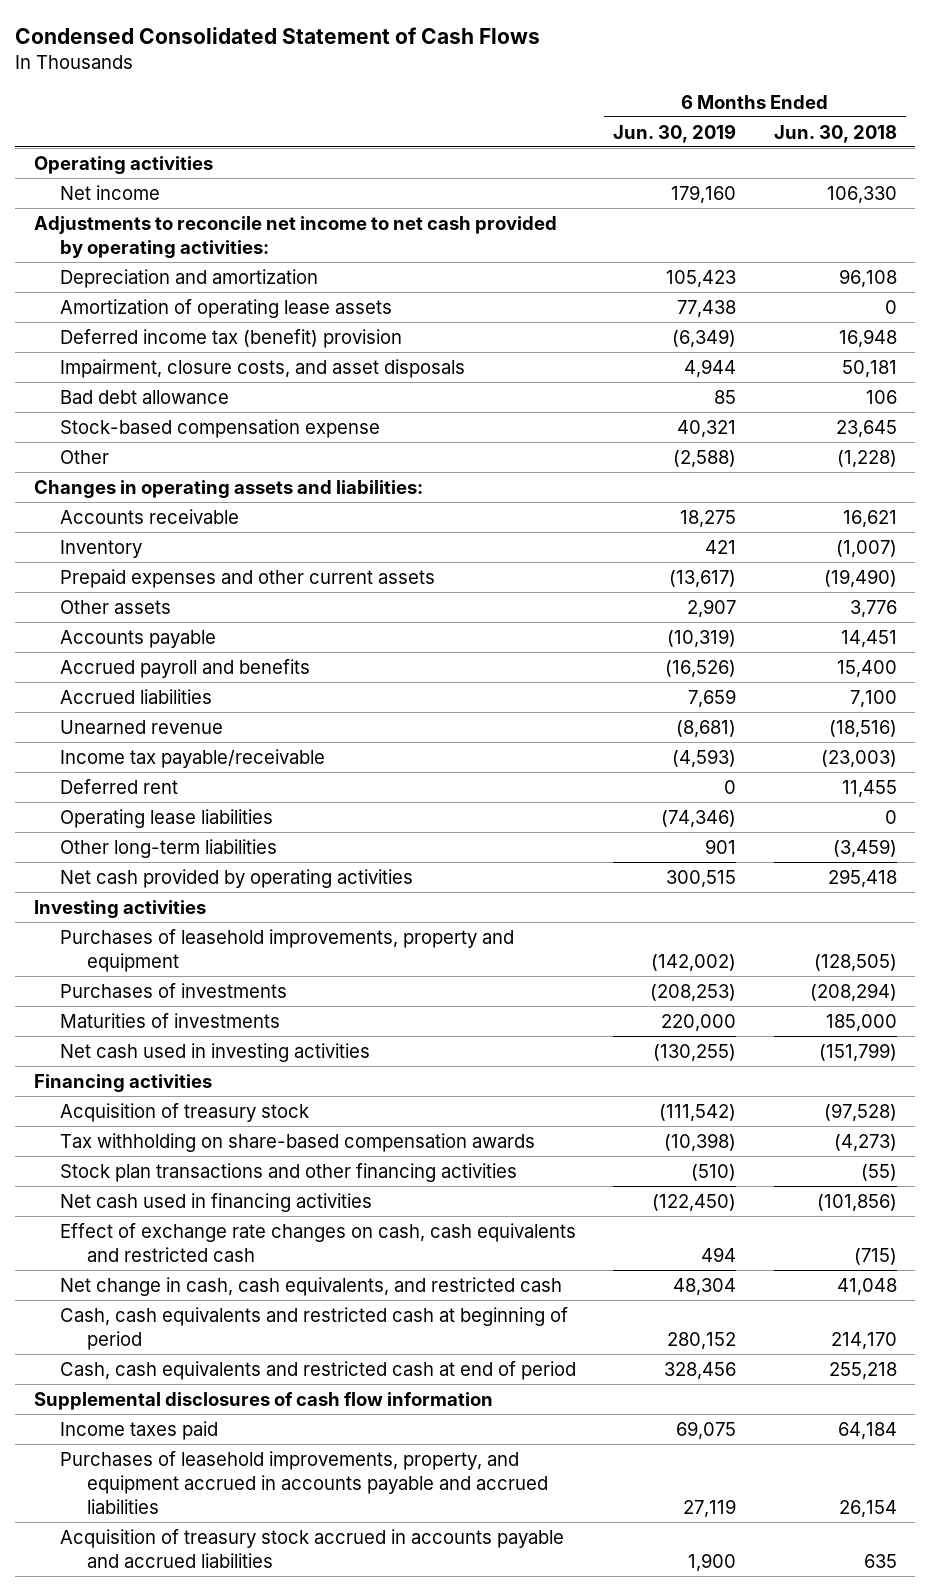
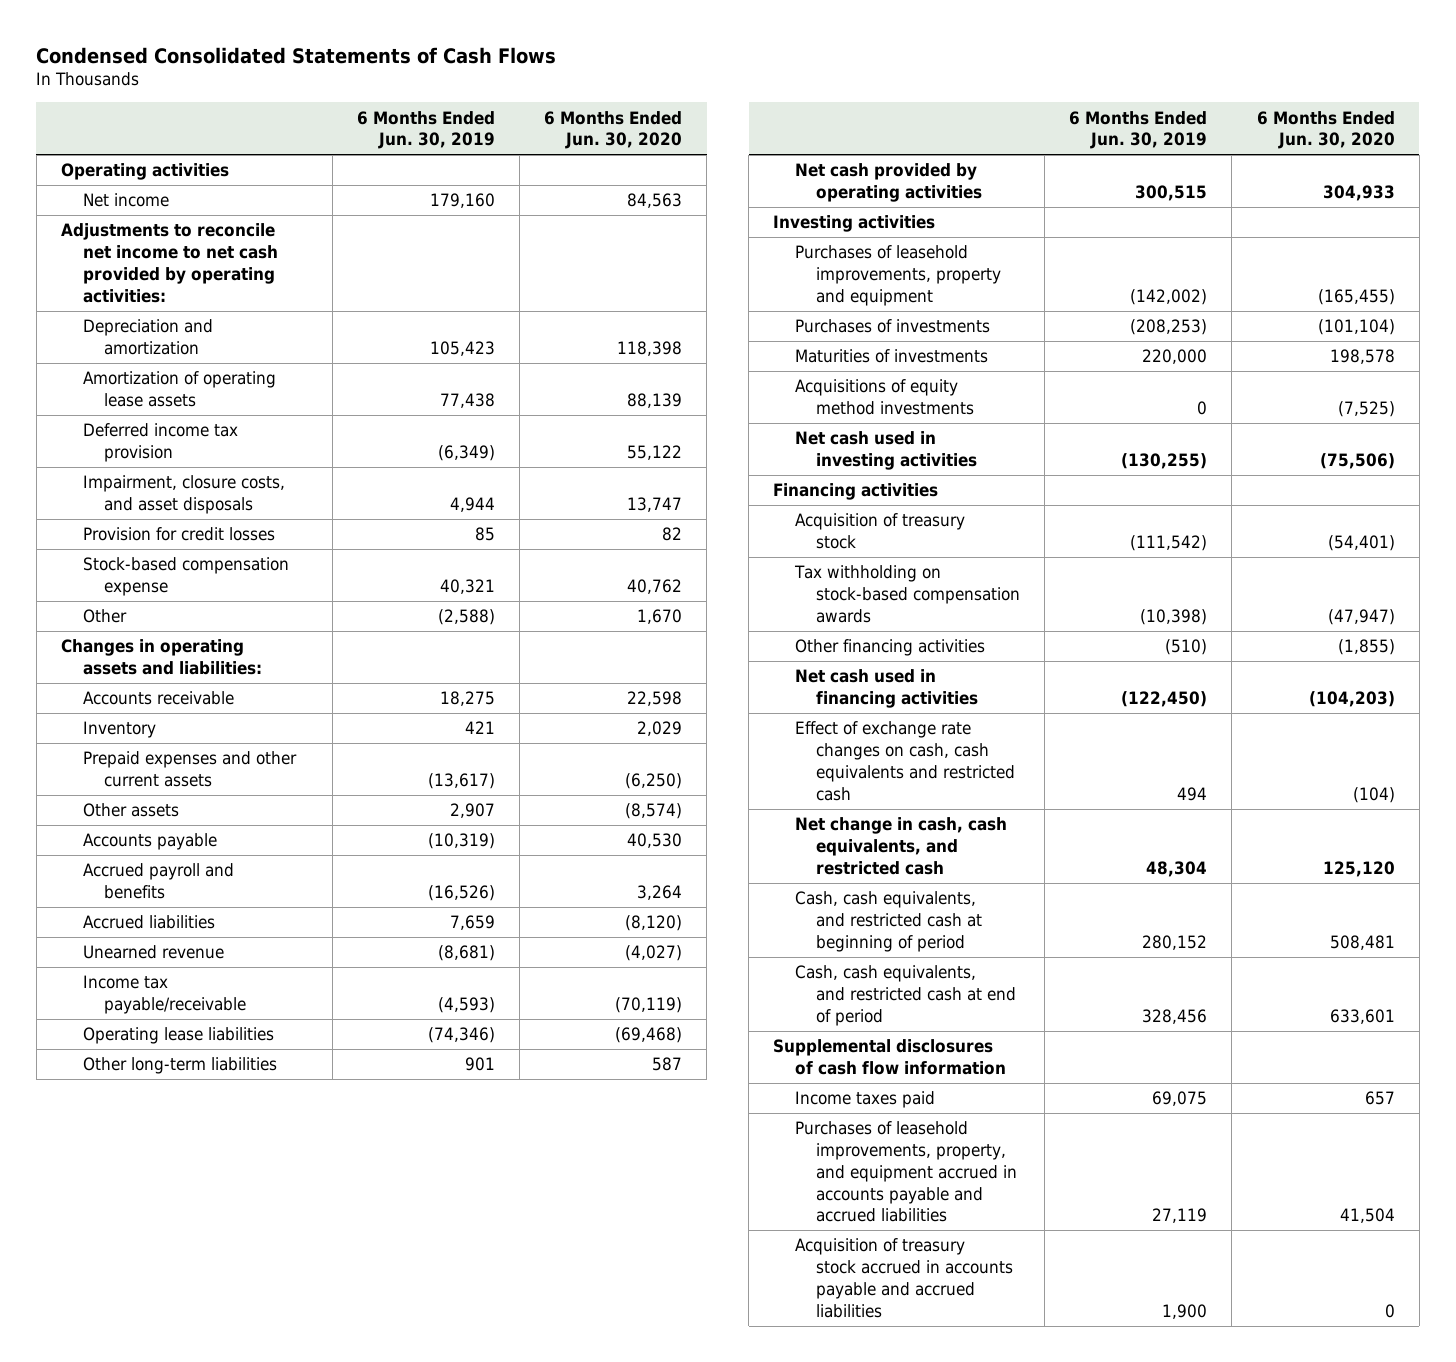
[15,26,541,44] Condensed Consolidated Statement of Cash Flows -> [36,46,557,64] Condensed Consolidated Statements of Cash Flows
[773,124,897,143] Jun. 30, 2018 -> none
none -> [544,110,683,150] 6 Months Ended Jun. 30, 2020
[60,328,403,348] Deferred income tax (benefit) provision -> [82,423,238,463] Deferred income tax provision
[60,389,230,404] Bad debt allowance -> [82,527,275,542] Provision for credit losses
[60,778,179,794] Deferred rent -> none
none -> [794,379,975,416] Acquisitions of equity method investments
[60,1132,536,1152] Tax withholding on share-based compensation awards -> [793,565,1021,623] Tax withholding on stock-based compensation awards
[60,1162,518,1182] Stock plan transactions and other financing activities -> [794,639,985,657] Other financing activities
[60,1306,569,1350] Cash, cash equivalents and restricted cash at beginning of period -> [794,891,983,952] Cash, cash equivalents, and restricted cash at beginning of period
[60,1360,577,1380] Cash, cash equivalents and restricted cash at end of period -> [794,965,1017,1026] Cash, cash equivalents, and restricted cash at end of period

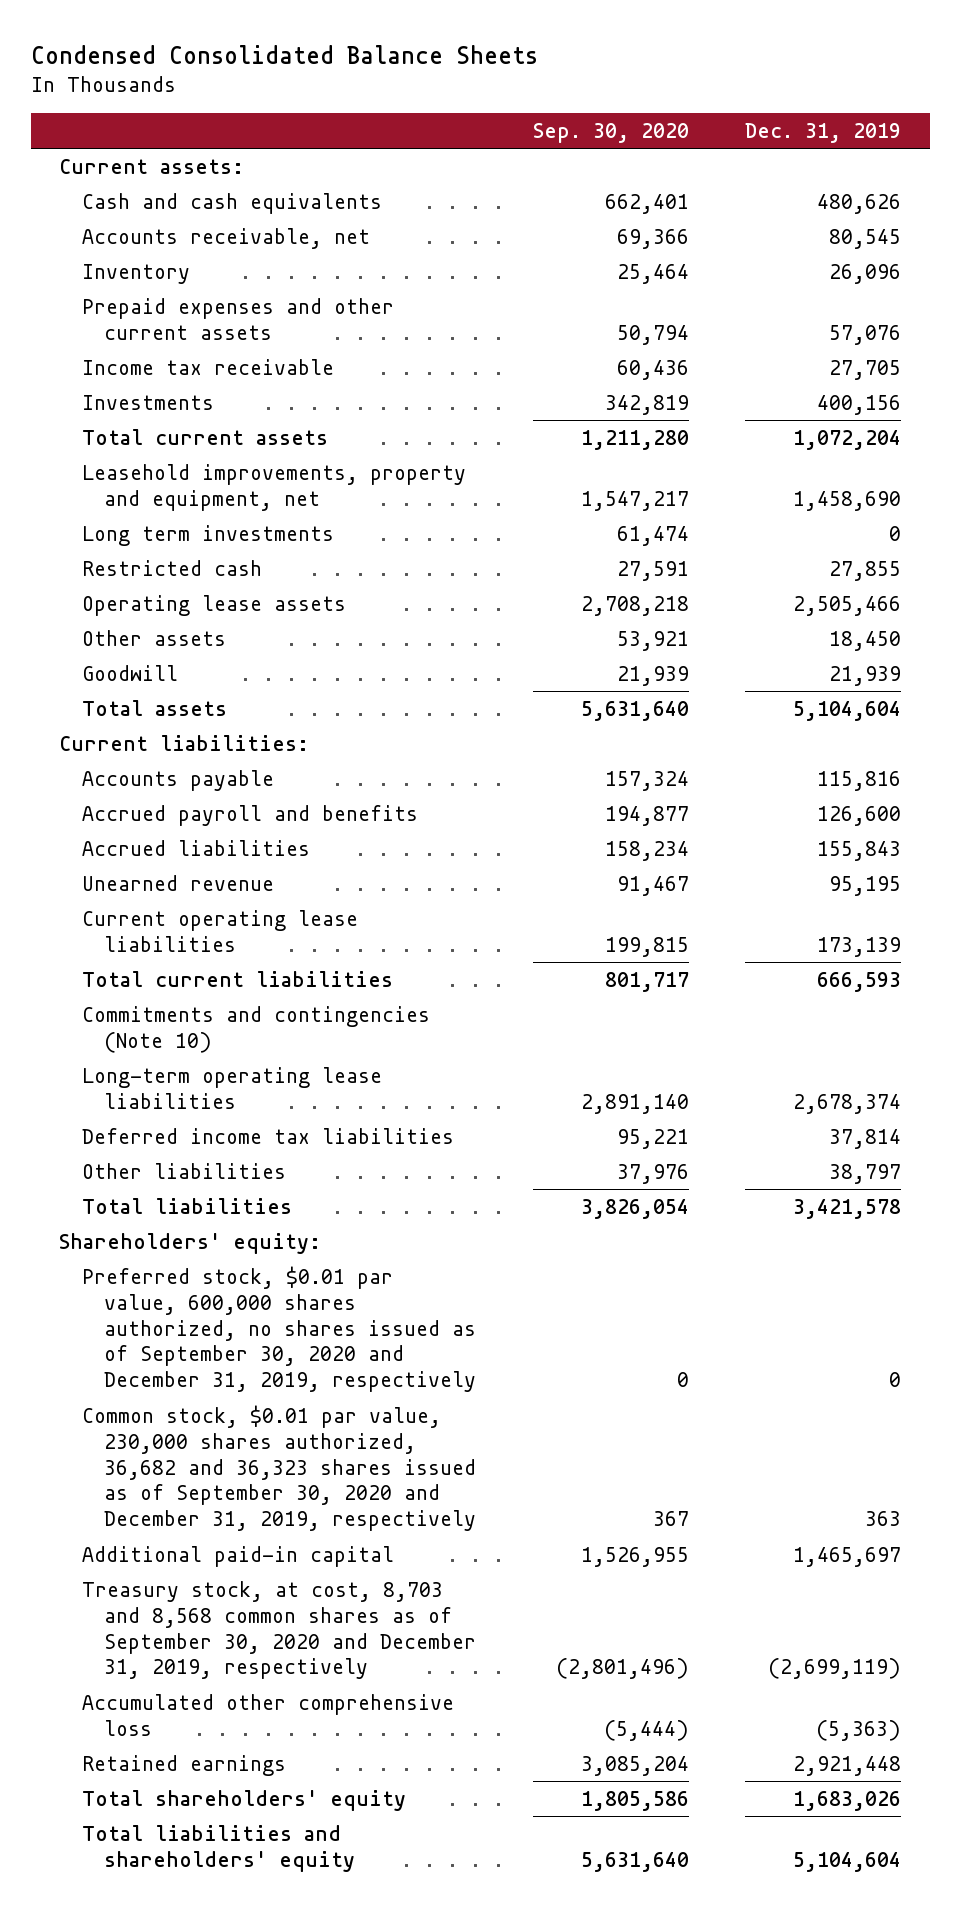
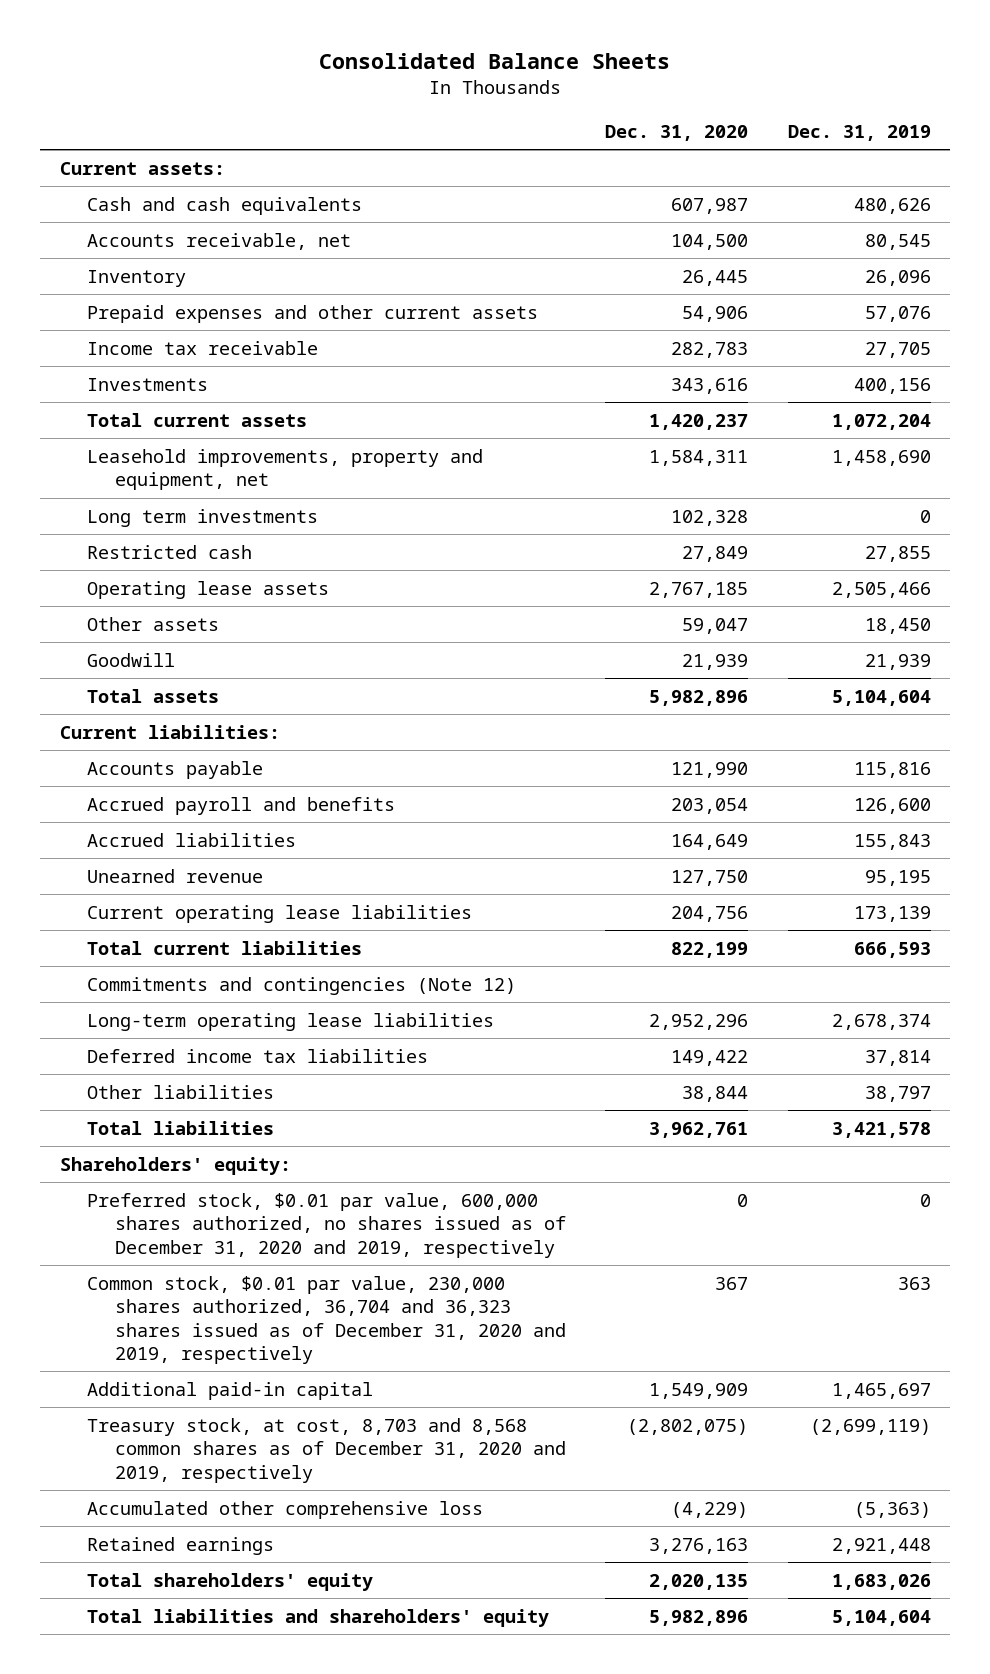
[31,44,539,64] Condensed Consolidated Balance Sheets -> [319,53,671,70] Consolidated Balance Sheets
[532,122,689,143] Sep. 30, 2020 -> none
none -> [605,124,749,141] Dec. 31, 2020
[81,1005,430,1053] Commitments and contingencies (Note 10) -> [87,976,517,995] Commitments and contingencies (Note 12)
[81,1265,477,1393] Preferred stock, $0.01 par value, 600,000 shares authorized, no shares issued as of September 30, 2020 and December 31, 2019, respectively -> [87,1192,566,1258] Preferred stock, $0.01 par value, 600,000 shares authorized, no shares issued as of December 31, 2020 and 2019, respectively
[81,1404,477,1532] Common stock, $0.01 par value, 230,000 shares authorized, 36,682 and 36,323 shares issued as of September 30, 2020 and December 31, 2019, respectively -> [87,1275,566,1364] Common stock, $0.01 par value, 230,000 shares authorized, 36,704 and 36,323 shares issued as of December 31, 2020 and 2019, respectively
[81,1580,477,1680] Treasury stock, at cost, 8,703 and 8,568 common shares as of September 30, 2020 and December 31, 2019, respectively -> [87,1417,566,1483] Treasury stock, at cost, 8,703 and 8,568 common shares as of December 31, 2020 and 2019, respectively

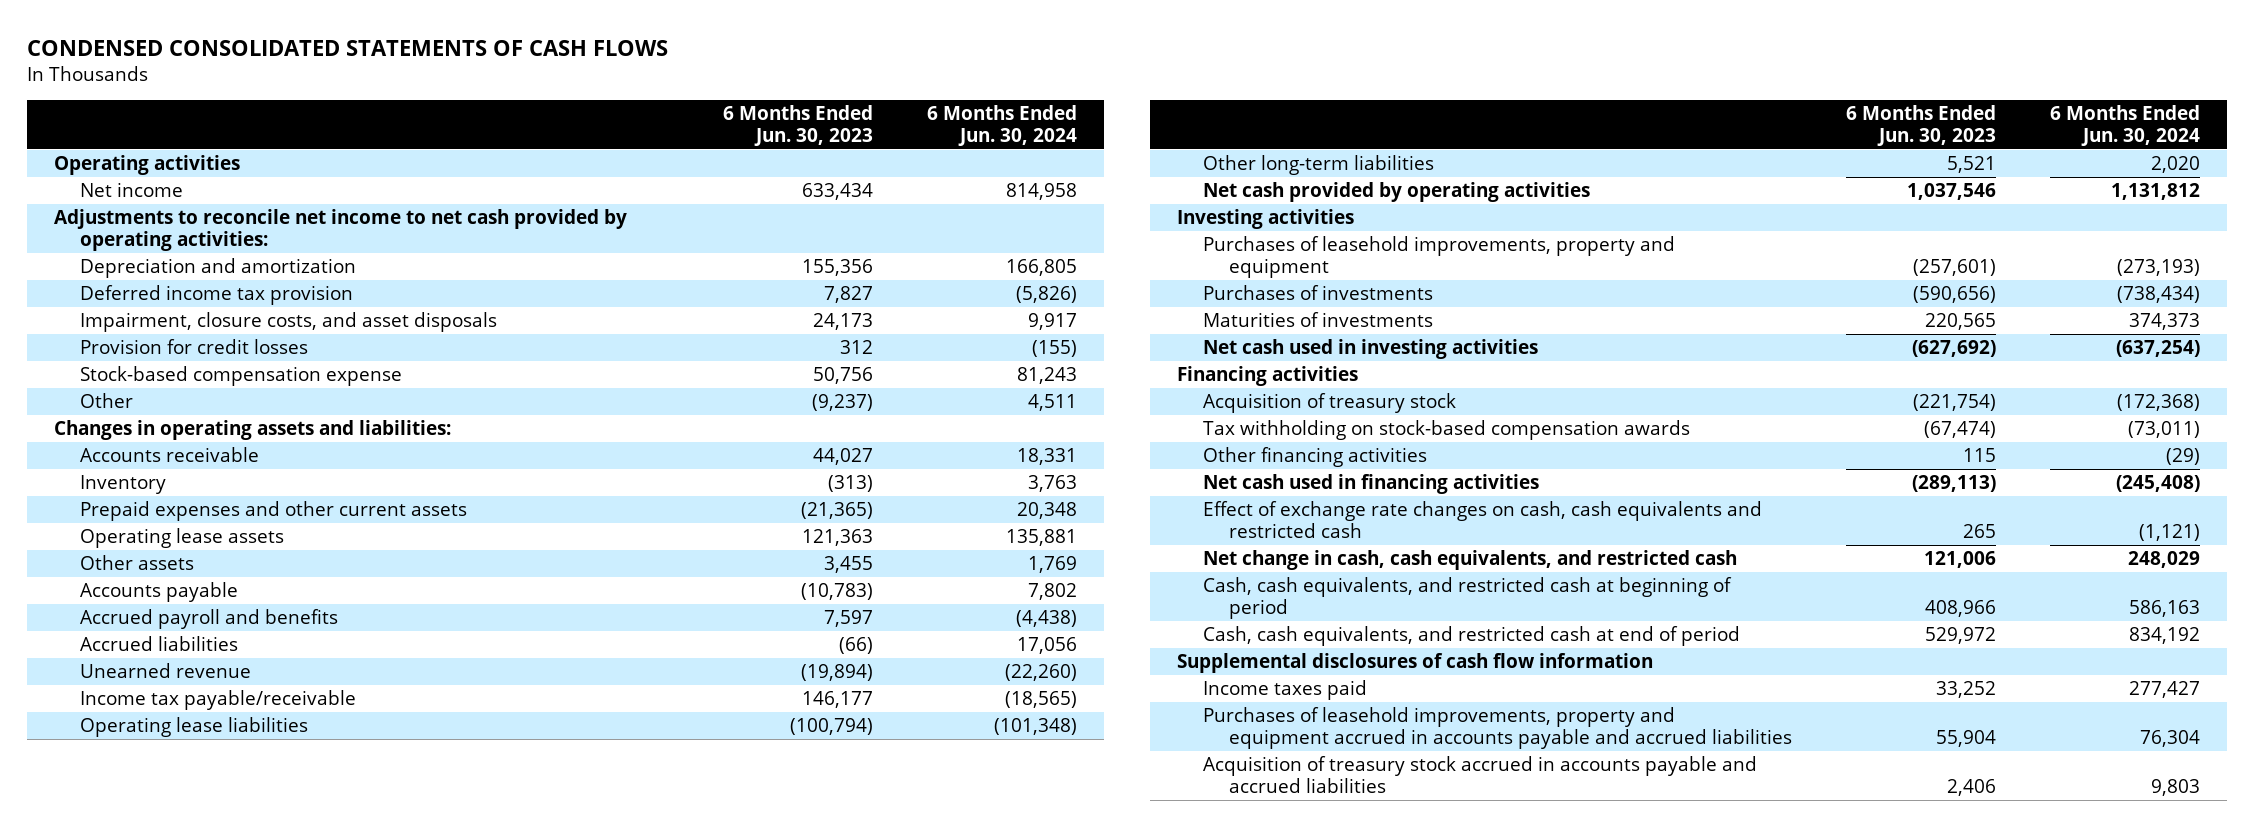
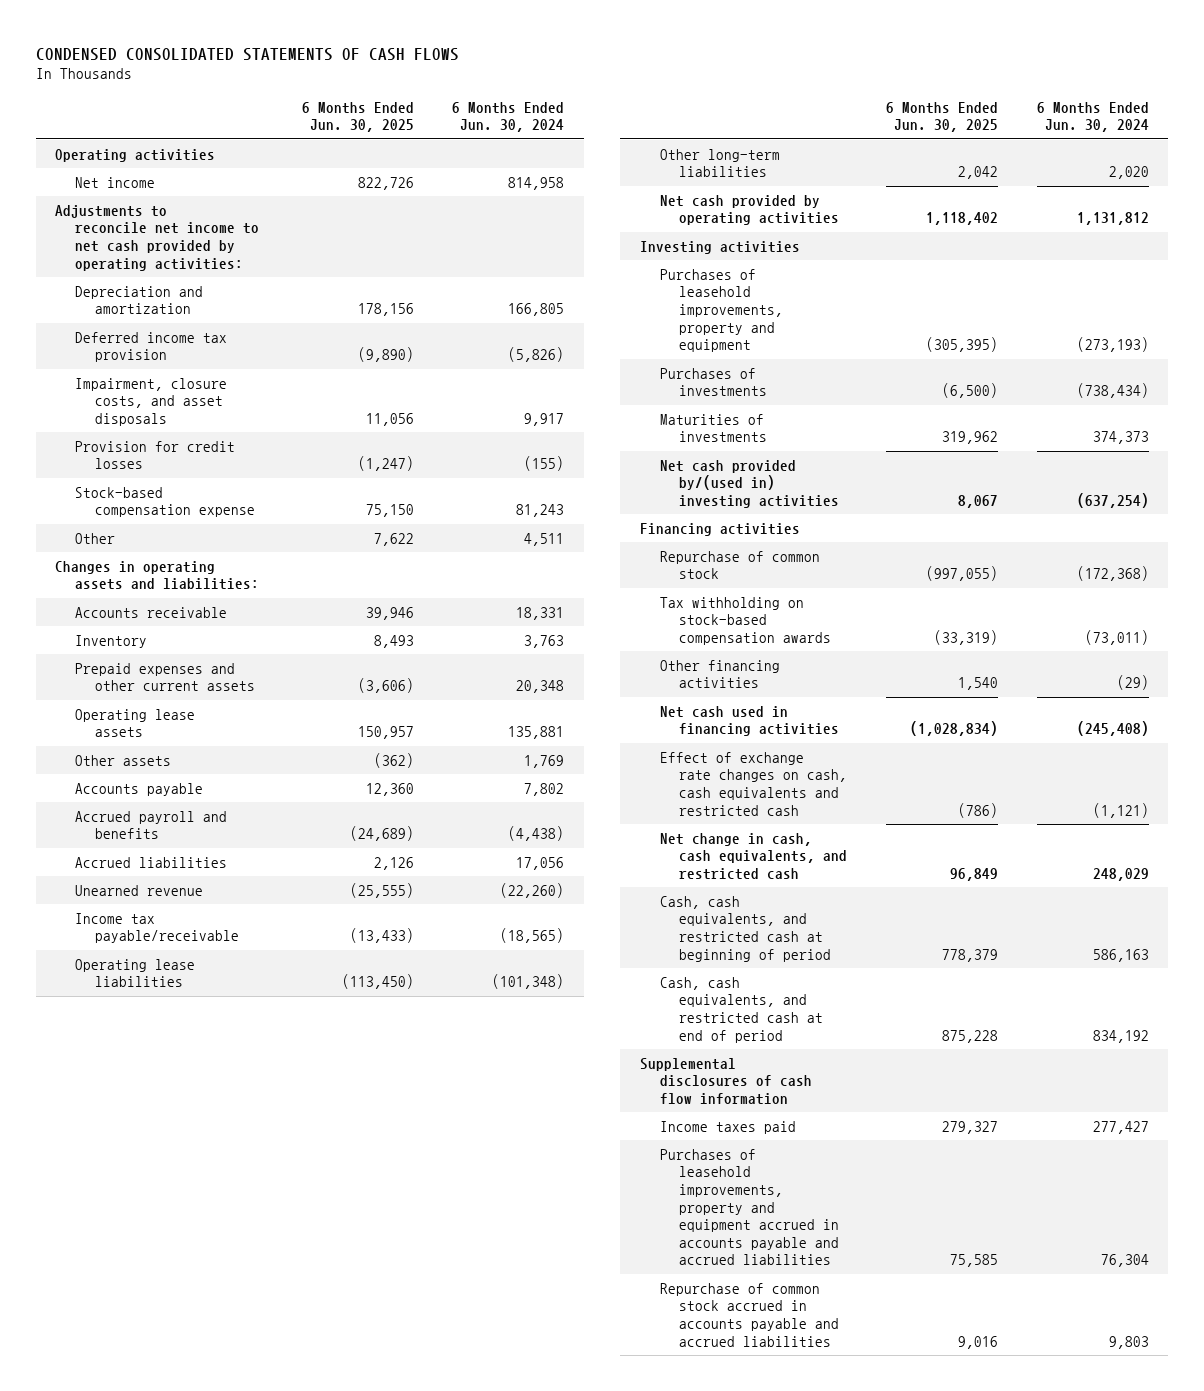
[722,105,873,146] 6 Months Ended Jun. 30, 2023 -> none
none -> [301,101,414,133] 6 Months Ended Jun. 30, 2025
[1202,339,1538,360] Net cash used in investing activities -> [659,459,840,508] Net cash provided by/(used in) investing activities
[1202,393,1456,414] Acquisition of treasury stock -> [659,550,820,580] Repurchase of common stock
[1202,756,1757,793] Acquisition of treasury stock accrued in accounts payable and accrued liabilities -> [659,1282,840,1347] Repurchase of common stock accrued in accounts payable and accrued liabilities

